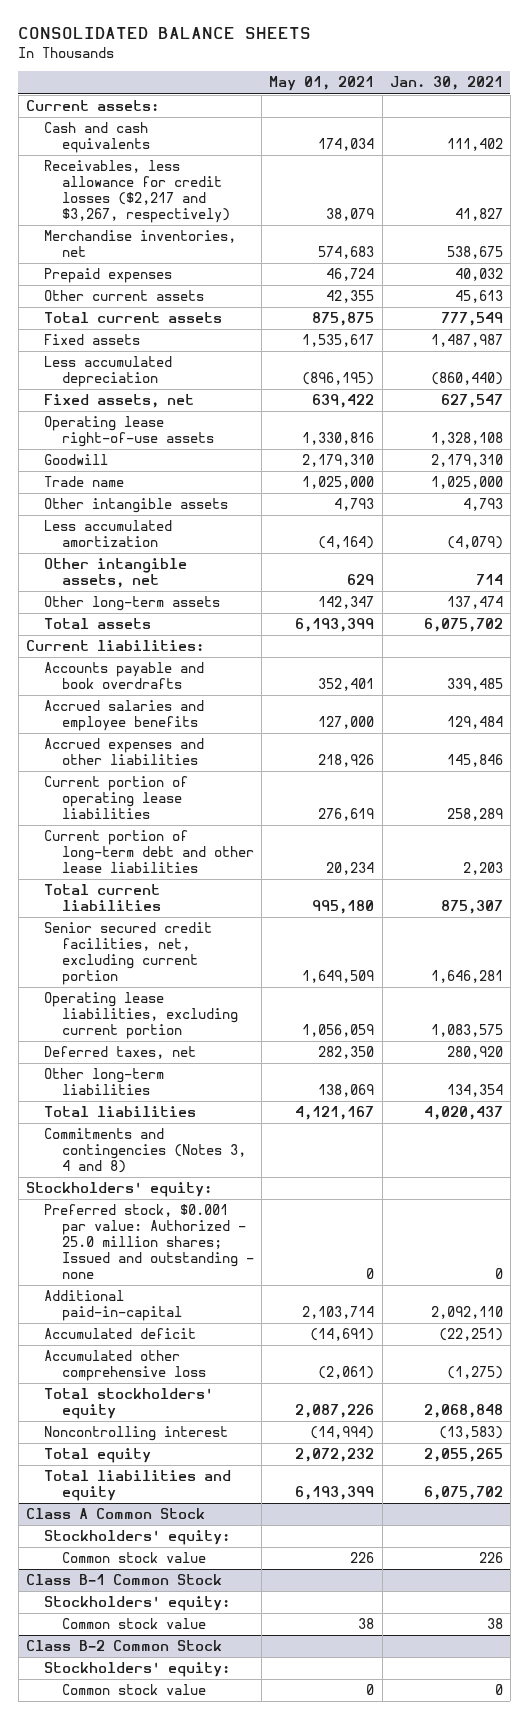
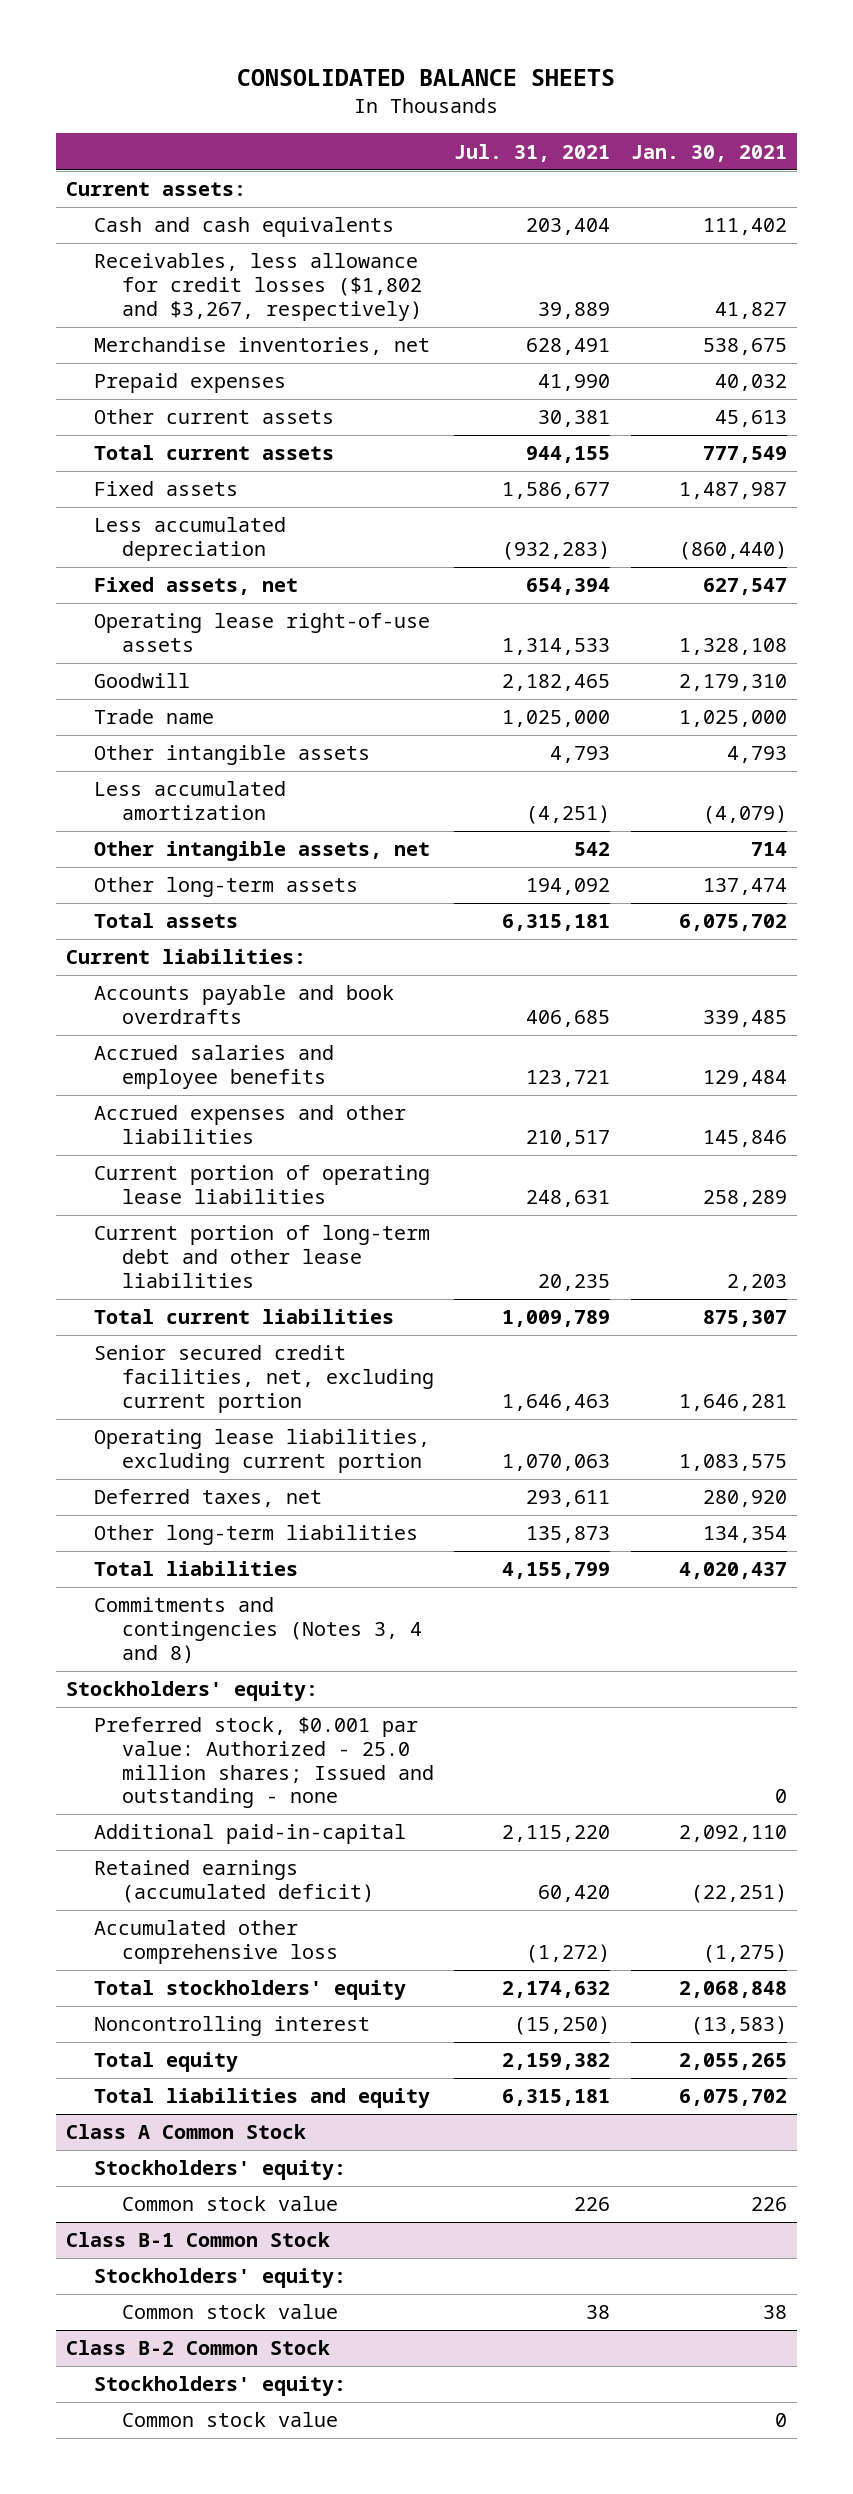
[269,76,375,92] May 01, 2021 -> none
none -> [454,143,611,162] Jul. 31, 2021
[44,160,231,224] Receivables, less allowance for credit losses ($2,217 and $3,267, respectively) -> [93,253,422,321] Receivables, less allowance for credit losses ($1,802 and $3,267, respectively)
[44,1328,197,1340] Accumulated deficit -> [93,1860,374,1903] Retained earnings (accumulated deficit)

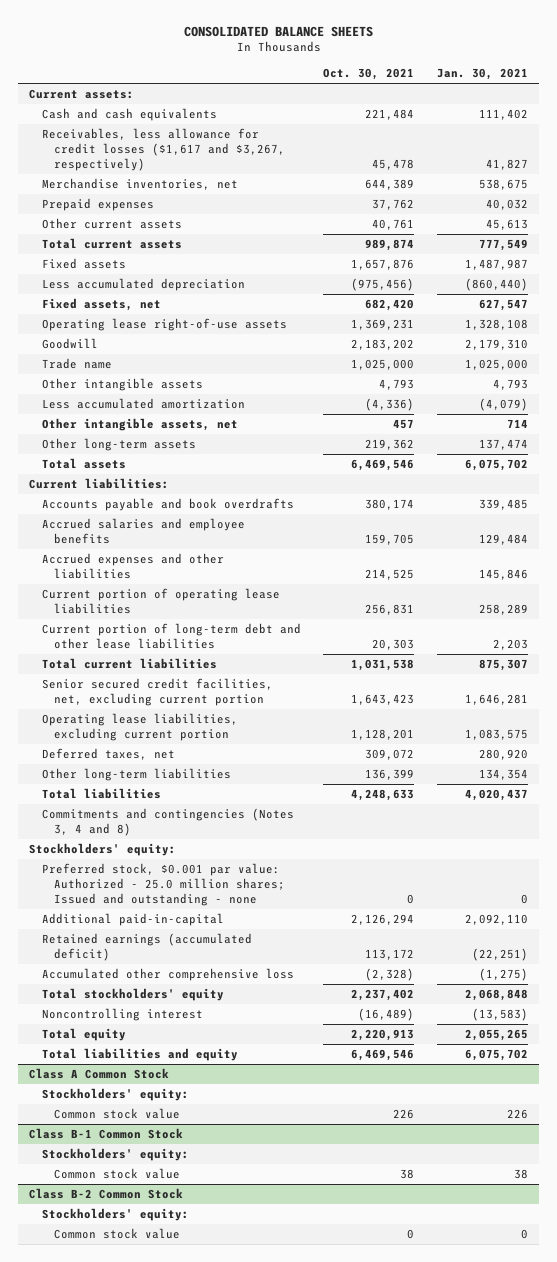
[454,143,611,162] Jul. 31, 2021 -> none
none -> [323,68,415,81] Oct. 30, 2021
[93,253,422,321] Receivables, less allowance for credit losses ($1,802 and $3,267, respectively) -> [41,128,286,171] Receivables, less allowance for credit losses ($1,617 and $3,267, respectively)

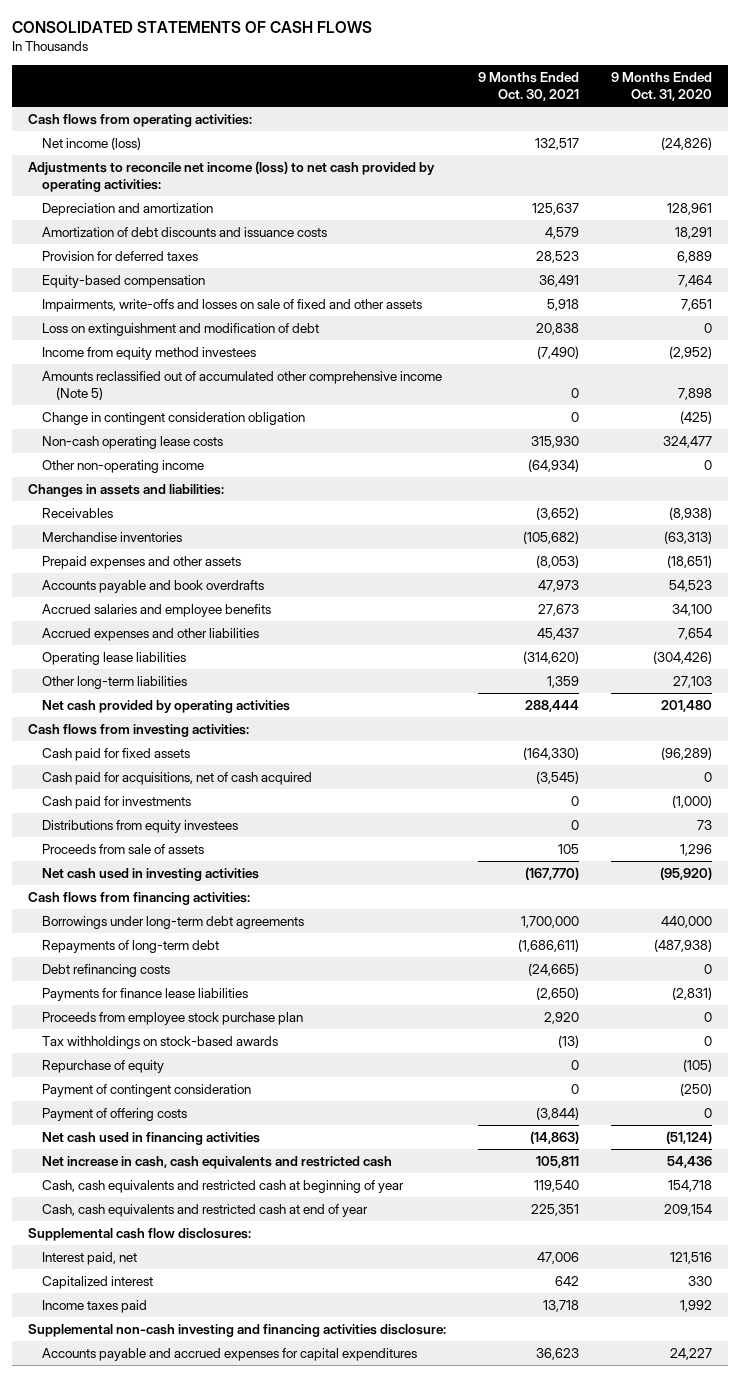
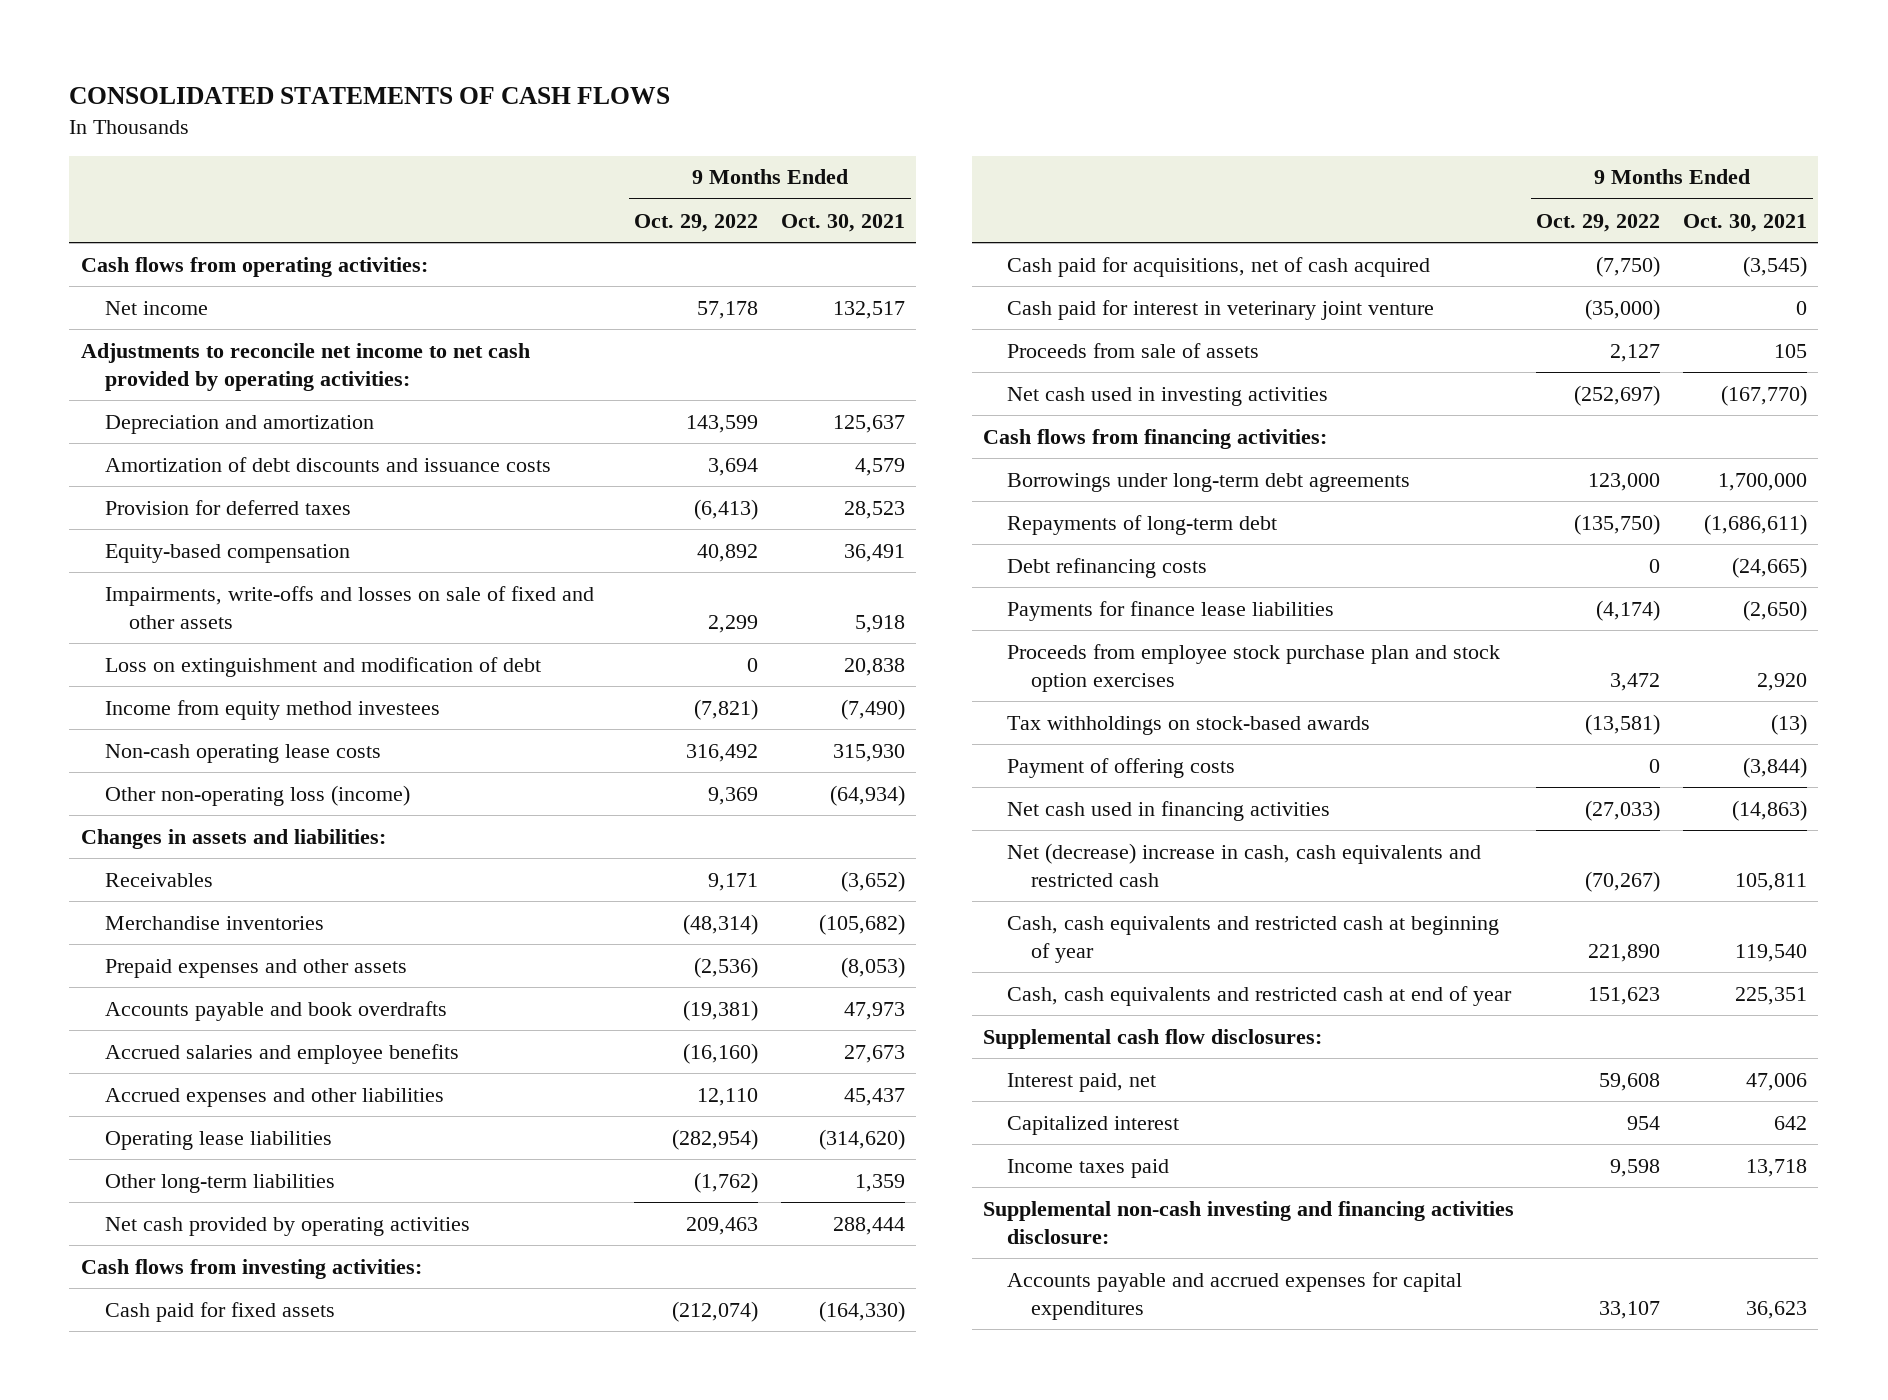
[611,72,713,102] 9 Months Ended Oct. 31, 2020 -> none
none -> [634,213,759,232] Oct. 29, 2022
[42,136,142,150] Net income (loss) -> [104,300,208,315] Net income
[28,160,436,192] Adjustments to reconcile net income (loss) to net cash provided by operating activities: -> [80,342,530,391] Adjustments to reconcile net income to net cash provided by operating activities:
[42,370,443,400] Amounts reclassified out of accumulated other comprehensive income (Note 5) -> none
[42,411,306,425] Change in contingent consideration obligation -> none
[42,459,205,473] Other non-operating income -> [104,784,410,806] Other non-operating loss (income)
[42,795,192,809] Cash paid for investments -> none
[42,819,239,833] Distributions from equity investees -> none
none -> [1006,299,1434,320] Cash paid for interest in veterinary joint venture
[42,1011,304,1025] Proceeds from employee stock purchase plan -> [1006,643,1500,692] Proceeds from employee stock purchase plan and stock option exercises
[42,1059,165,1073] Repurchase of equity -> none
[42,1083,252,1097] Payment of contingent consideration -> none
[42,1155,393,1169] Net increase in cash, cash equivalents and restricted cash -> [1006,842,1481,887] Net (decrease) increase in cash, cash equivalents and restricted cash

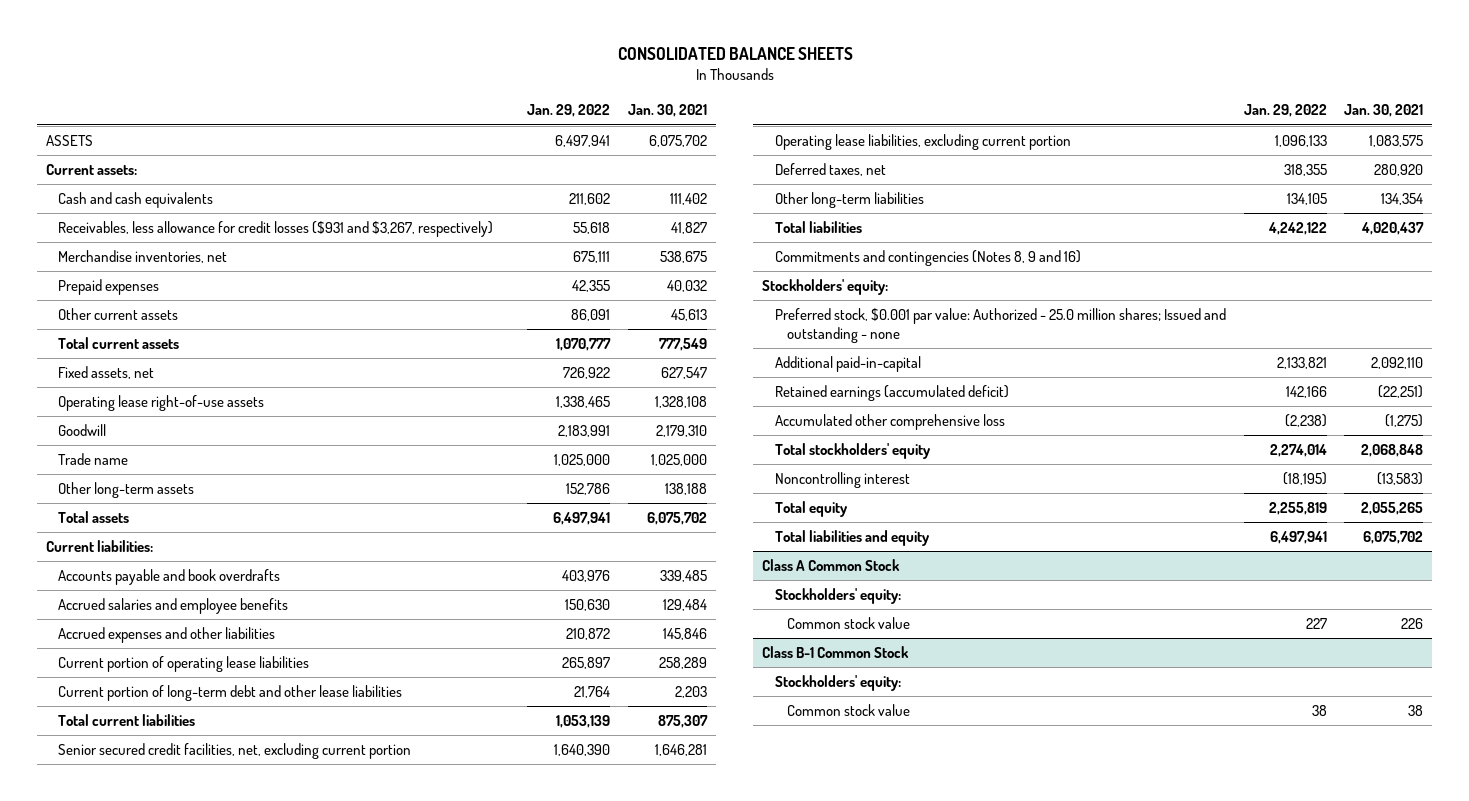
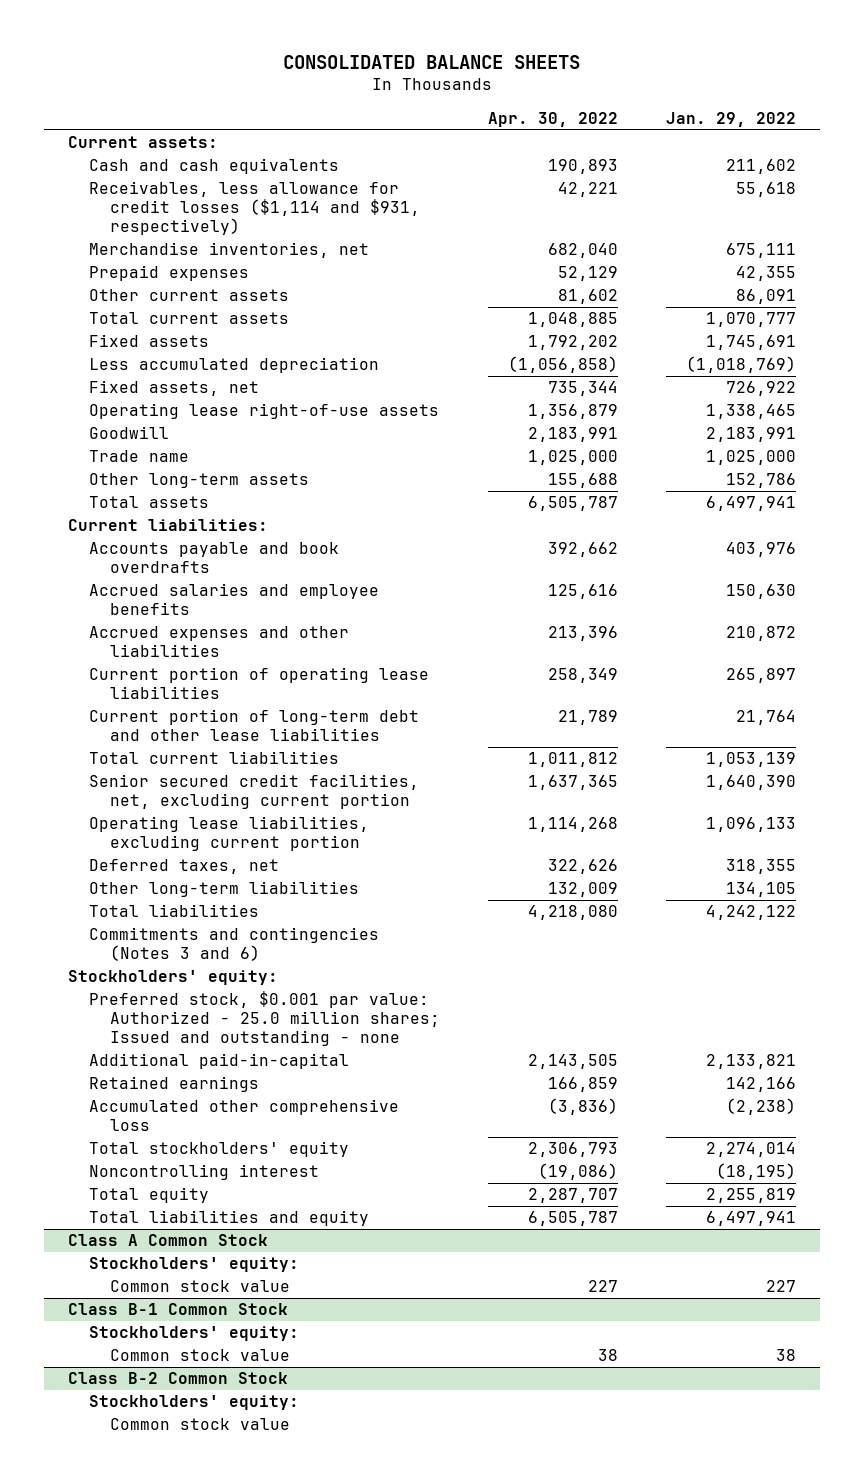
[627,104,707,118] Jan. 30, 2021 -> none
none -> [487,111,618,127] Apr. 30, 2022
[45,135,93,147] ASSETS -> none
[58,221,494,238] Receivables, less allowance for credit losses ($931 and $3,267, respectively) -> [88,181,421,236] Receivables, less allowance for credit losses ($1,114 and $931, respectively)
none -> [88,334,209,348] Fixed assets
none -> [88,357,379,374] Less accumulated depreciation
[774,250,1081,267] Commitments and contingencies (Notes 8, 9 and 16) -> [88,927,379,962] Commitments and contingencies (Notes 3 and 6)
[774,385,1009,402] Retained earnings (accumulated deficit) -> [88,1076,259,1093] Retained earnings
none -> [67,1372,288,1385] Class B-2 Common Stock
none -> [88,1395,299,1411] Stockholders' equity:
none -> [110,1418,291,1431] Common stock value

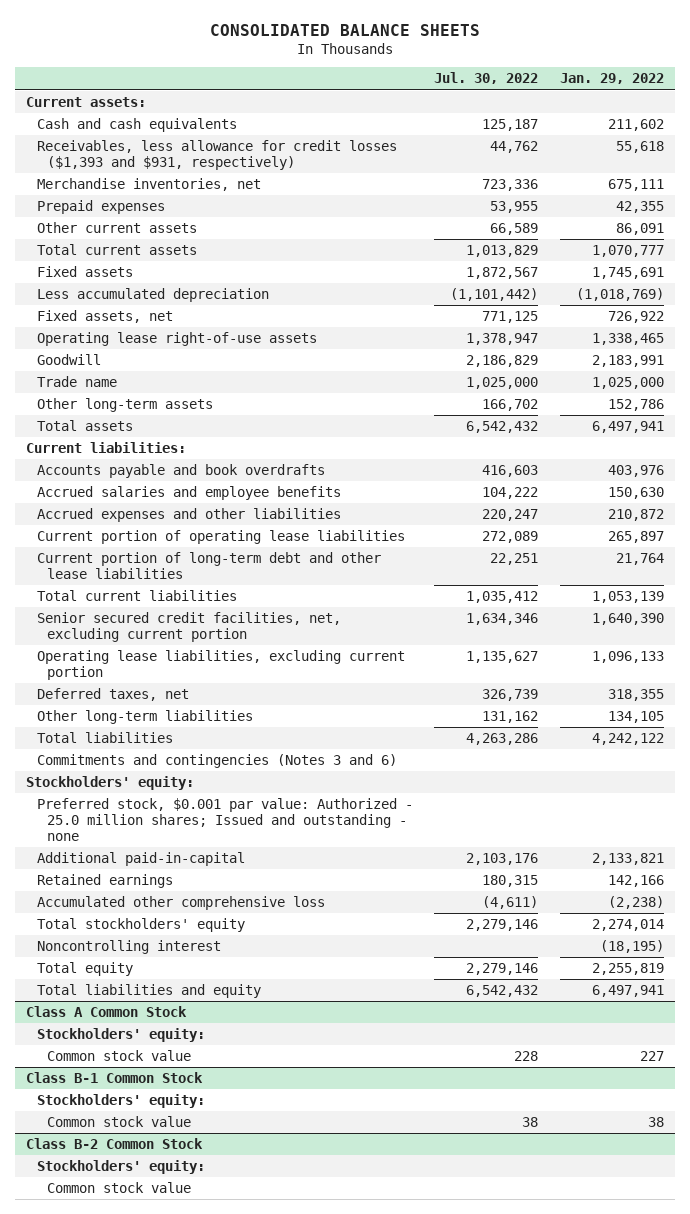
[487,111,618,127] Apr. 30, 2022 -> none
none -> [434,72,539,85] Jul. 30, 2022
[88,181,421,236] Receivables, less allowance for credit losses ($1,114 and $931, respectively) -> [36,140,397,171] Receivables, less allowance for credit losses ($1,393 and $931, respectively)

